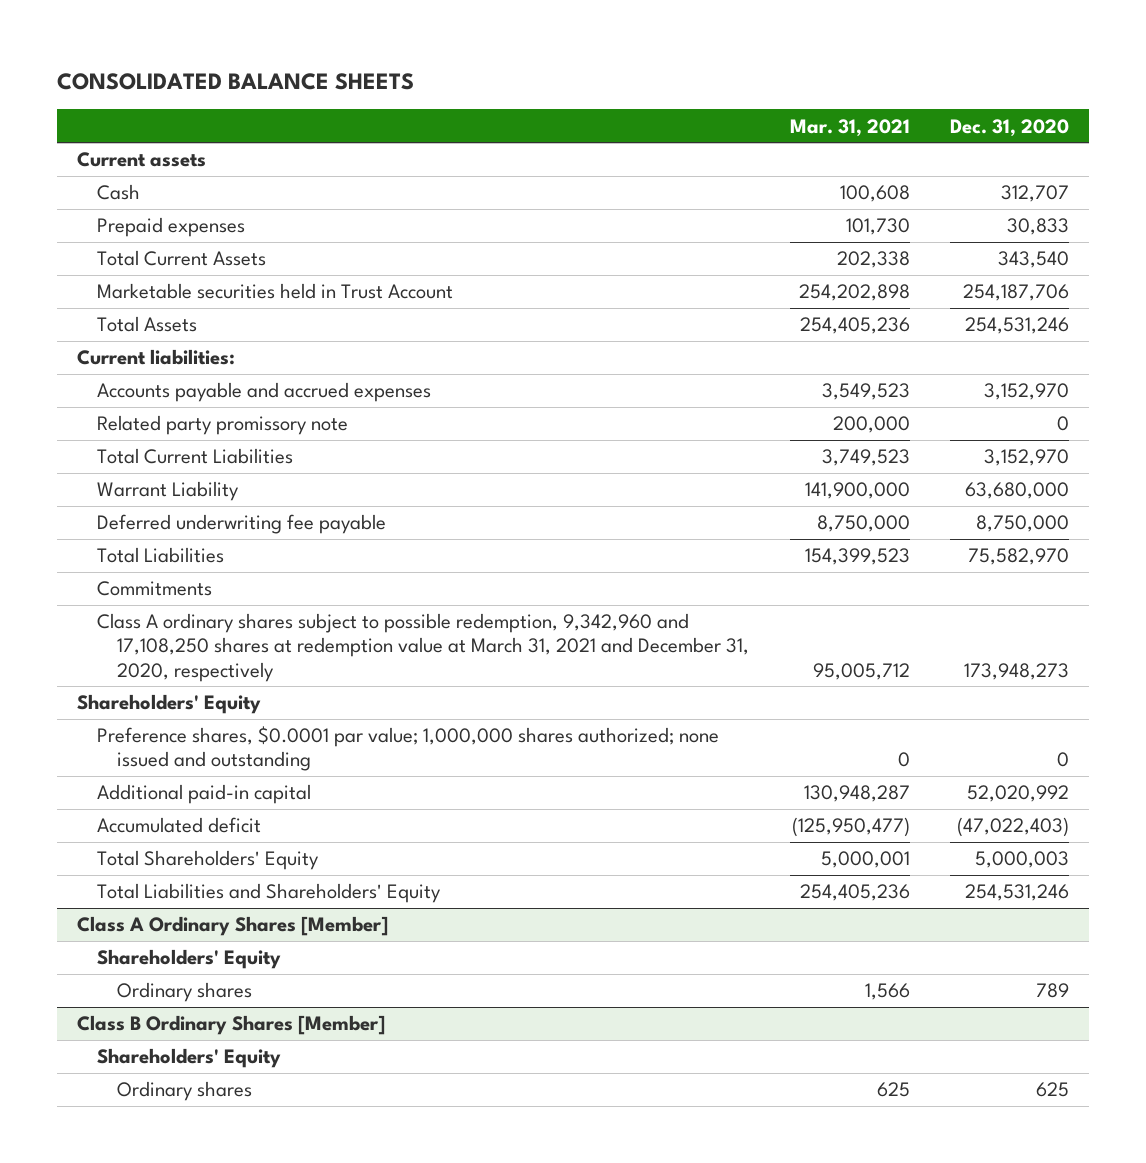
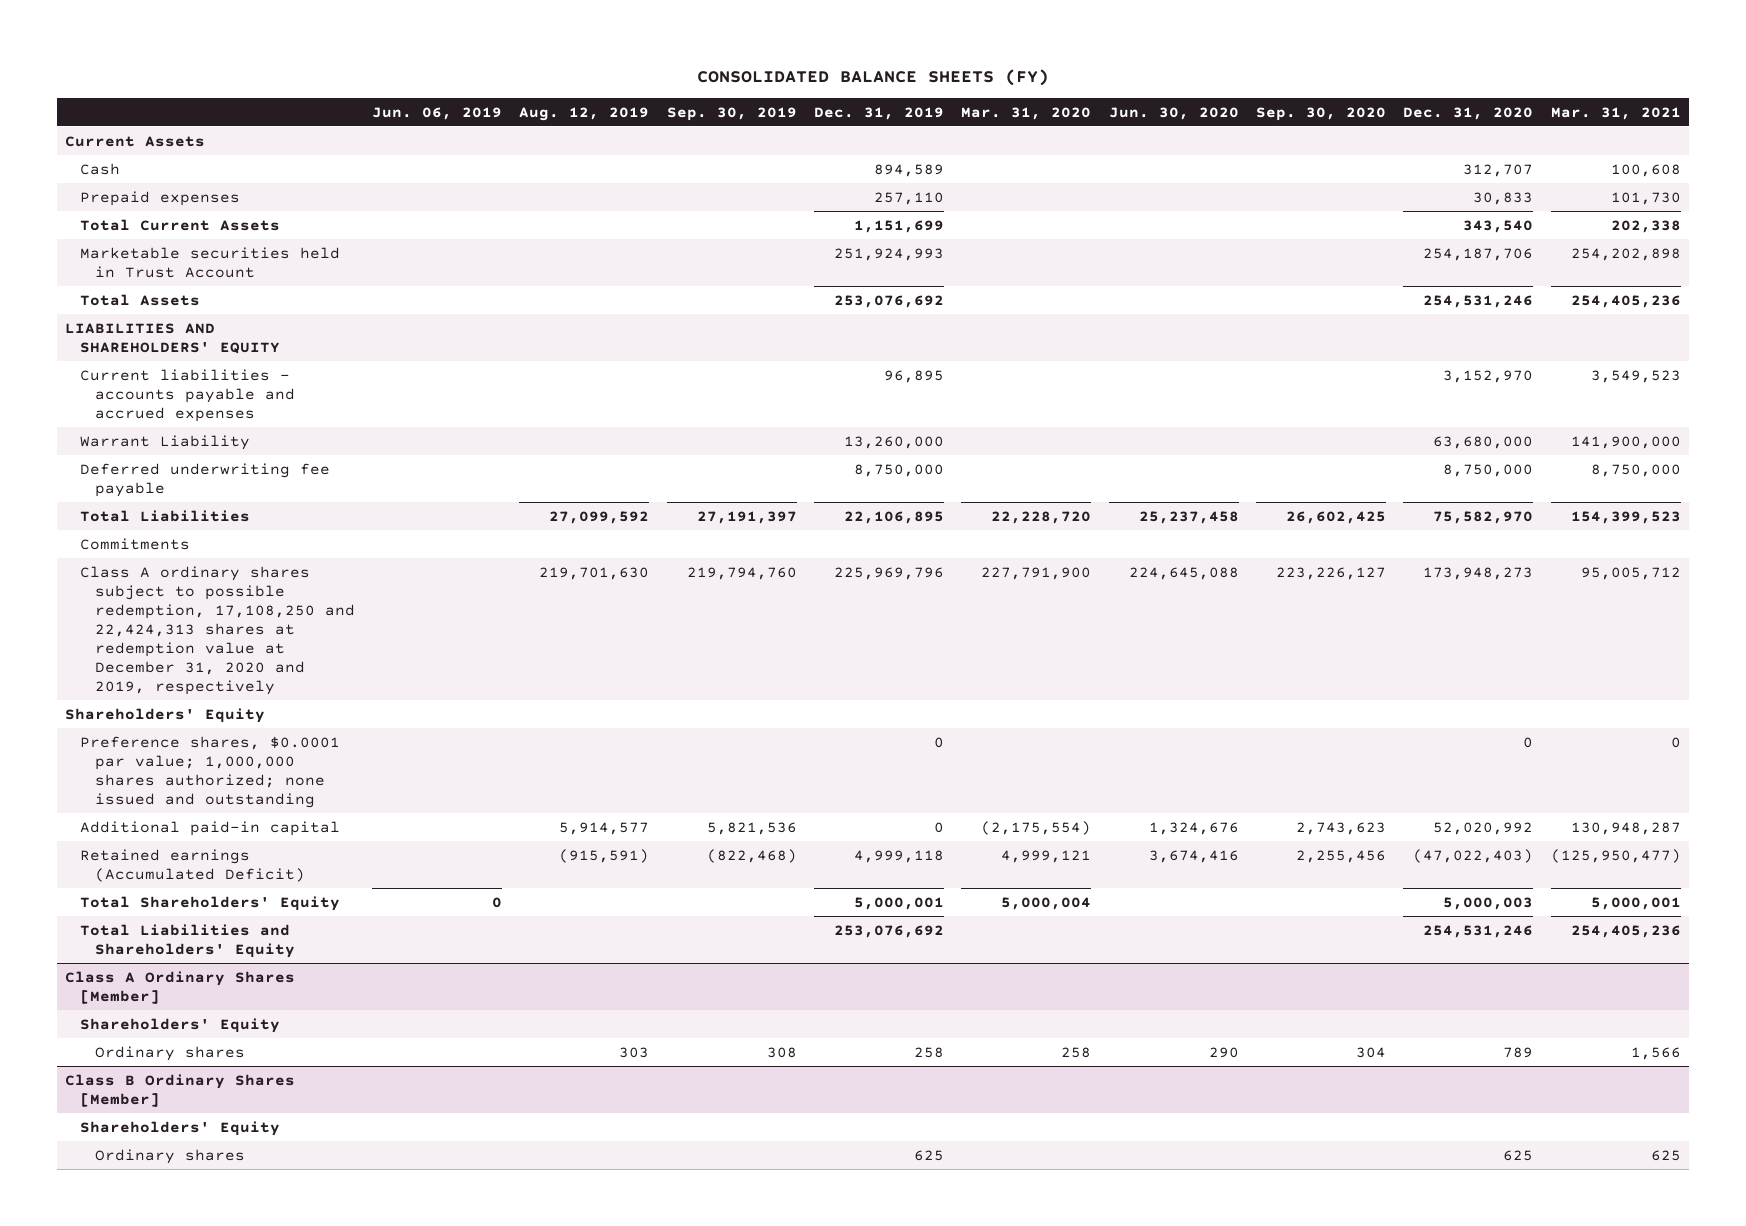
[56,72,414,90] CONSOLIDATED BALANCE SHEETS -> [697,68,1050,86] CONSOLIDATED BALANCE SHEETS (FY)
none -> [372,106,503,120] Jun. 06, 2019
none -> [519,106,650,121] Aug. 12, 2019
none -> [666,106,797,121] Sep. 30, 2019
none -> [814,106,945,120] Dec. 31, 2019
none -> [961,106,1092,120] Mar. 31, 2020
none -> [1108,106,1239,120] Jun. 30, 2020
none -> [1256,106,1387,121] Sep. 30, 2020
[77,152,207,168] Current assets -> [65,135,206,147] Current Assets
[77,349,236,366] Current liabilities: -> none
[97,415,349,436] Related party promissory note -> none
[97,448,294,465] Total Current Liabilities -> none
none -> [65,322,281,354] LIABILITIES AND SHAREHOLDERS' EQUITY
[97,382,432,403] Accounts payable and accrued expenses -> [80,368,295,422] Current liabilities - accounts payable and accrued expenses
[97,613,749,682] Class A ordinary shares subject to possible redemption, 9,342,960 and 17,108,250 shares at redemption value at March 31, 2021 and December 31, 2020, respectively -> [80,565,355,696] Class A ordinary shares subject to possible redemption, 17,108,250 and 22,424,313 shares at redemption value at December 31, 2020 and 2019, respectively
[97,817,262,834] Accumulated deficit -> [80,848,305,882] Retained earnings (Accumulated Deficit)

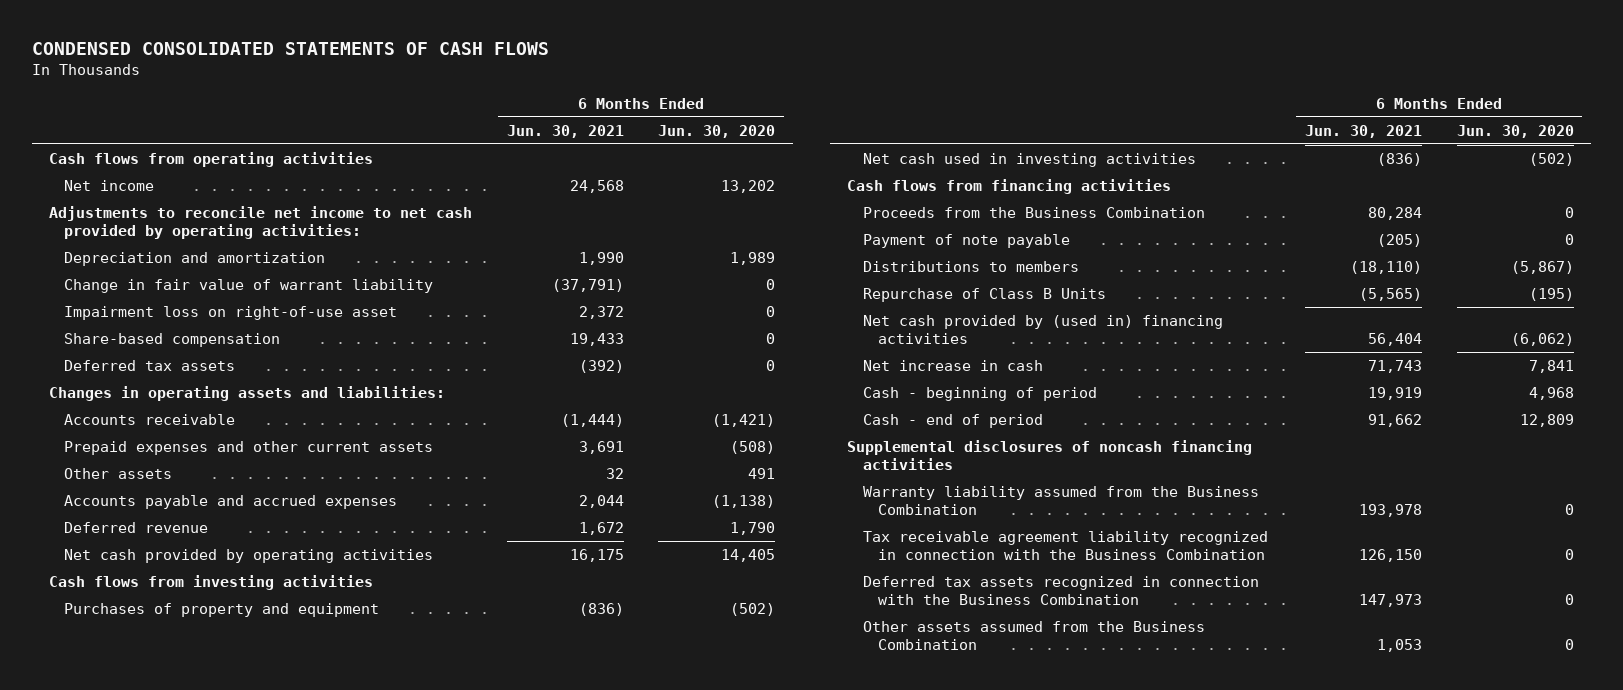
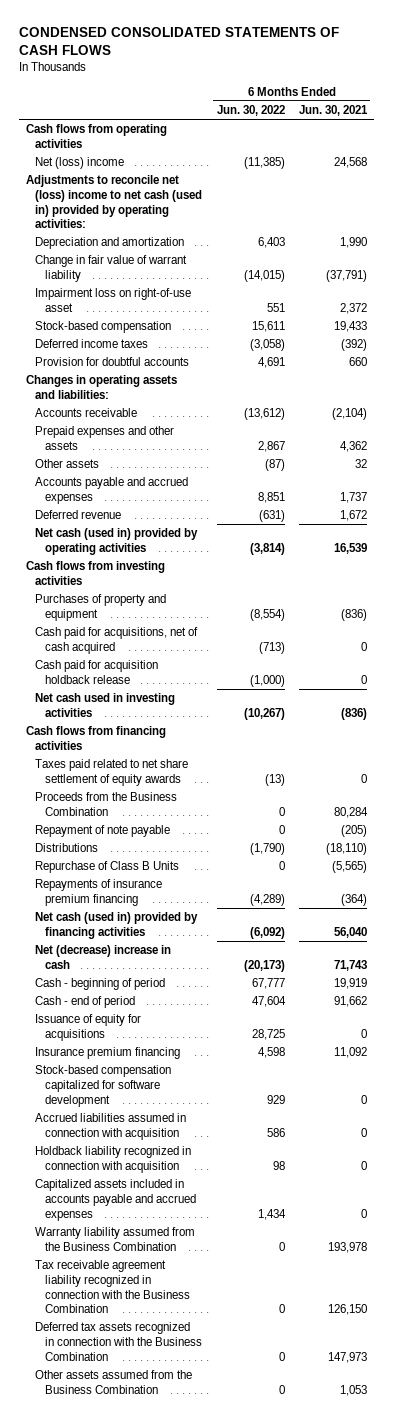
[658,124,776,138] Jun. 30, 2020 -> none
none -> [216,105,285,117] Jun. 30, 2022
[64,179,155,191] Net income -> [35,157,125,170] Net (loss) income
[48,205,472,240] Adjustments to reconcile net income to net cash provided by operating activities: -> [25,175,203,229] Adjustments to reconcile net (loss) income to net cash (used in) provided by operating activities:
[64,332,281,347] Share-based compensation -> [35,321,172,334] Stock-based compensation
[64,359,236,371] Deferred tax assets -> [35,339,149,349] Deferred income taxes
none -> [35,357,190,367] Provision for doubtful accounts
[560,413,624,427] (1,444) -> [331,408,367,421] (2,104)
[64,440,434,455] Prepaid expenses and other current assets -> [35,426,175,450] Prepaid expenses and other assets
[578,440,624,454] 3,691 -> [339,440,367,452] 4,362
[578,494,624,508] 2,044 -> [339,491,367,503] 1,737
[64,548,434,563] Net cash provided by operating activities -> [35,528,199,555] Net cash (used in) provided by operating activities
[569,548,624,562] 16,175 -> [333,542,367,554] 16,539
none -> [35,627,199,654] Cash paid for acquisitions, net of cash acquired
none -> [35,660,159,684] Cash paid for acquisition holdback release
none -> [35,759,189,786] Taxes paid related to net share settlement of equity awards
[862,233,1070,248] Payment of note payable -> [35,825,171,838] Repayment of note payable
[862,260,1079,272] Distributions to members -> [35,843,99,853] Distributions
none -> [35,879,163,906] Repayments of insurance premium financing
[862,314,1223,345] Net cash provided by (used in) financing activities -> [35,912,199,939] Net cash (used in) provided by financing activities
[1368,333,1423,347] 56,404 -> [333,926,367,938] 56,040
[862,359,1043,371] Net increase in cash -> [35,945,172,969] Net (decrease) increase in cash
[847,439,1253,471] Supplemental disclosures of noncash financing activities -> none
none -> [35,1014,142,1041] Issuance of equity for acquisitions
none -> [35,1047,181,1060] Insurance premium financing
none -> [35,1065,172,1107] Stock-based compensation capitalized for software development
none -> [35,1113,187,1140] Accrued liabilities assumed in connection with acquisition
none -> [35,1146,192,1173] Holdback liability recognized in connection with acquisition
none -> [35,1179,196,1221] Capitalized assets included in accounts payable and accrued expenses

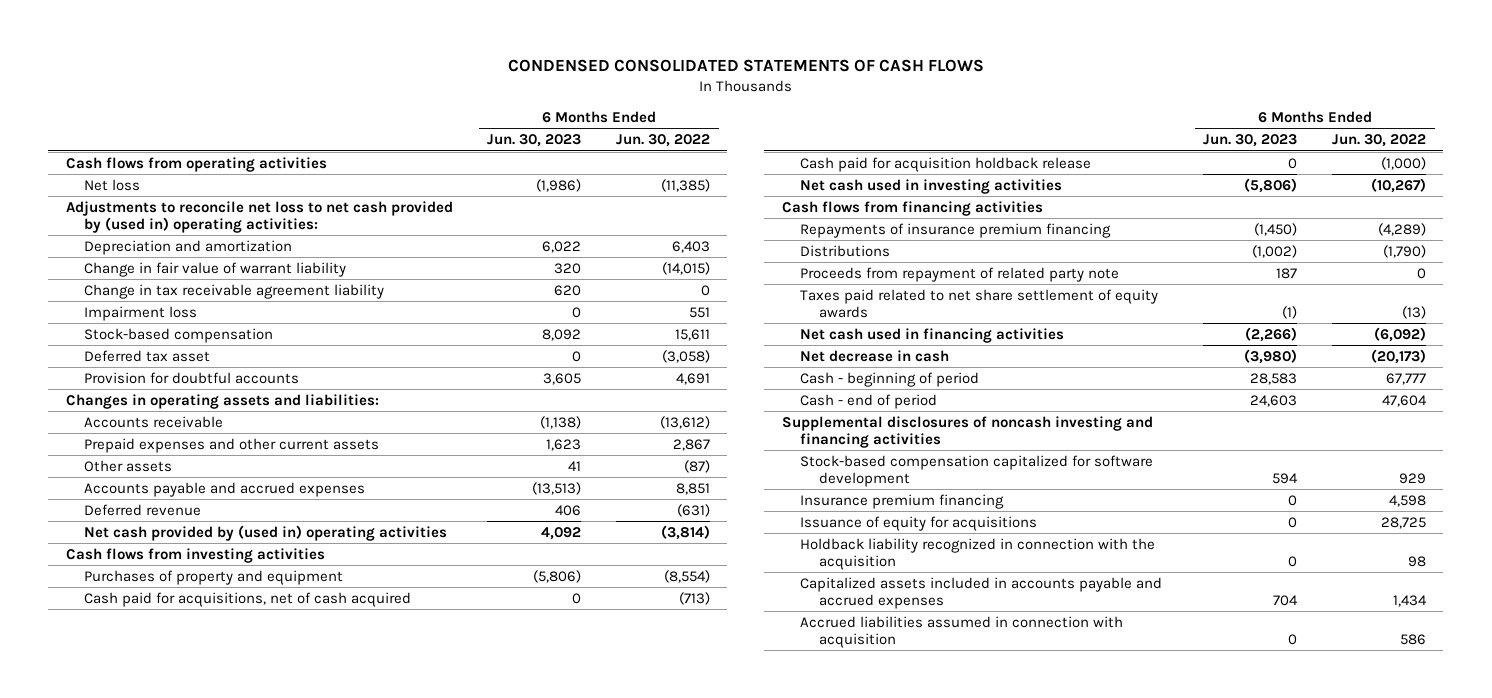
[298,105,368,117] Jun. 30, 2021 -> none
none -> [487,134,582,148] Jun. 30, 2023
[35,157,125,170] Net (loss) income -> [84,178,141,191] Net loss
[25,175,203,229] Adjustments to reconcile net (loss) income to net cash (used in) provided by operating activities: -> [65,200,453,233] Adjustments to reconcile net loss to net cash provided by (used in) operating activities:
none -> [84,283,385,299] Change in tax receivable agreement liability
[35,288,192,312] Impairment loss on right-of-use asset -> [84,305,198,321] Impairment loss
[35,339,149,349] Deferred income taxes -> [84,349,211,362] Deferred tax asset
[35,426,175,450] Prepaid expenses and other assets -> [84,437,380,453] Prepaid expenses and other current assets
[35,528,199,555] Net cash (used in) provided by operating activities -> [84,524,448,541] Net cash provided by (used in) operating activities
[35,792,178,816] Proceeds from the Business Combination -> none
[35,825,171,838] Repayment of note payable -> none
[35,861,180,874] Repurchase of Class B Units -> none
[35,843,99,853] Distributions -> [800,244,891,257] Distributions
none -> [800,266,1120,282] Proceeds from repayment of related party note
[35,759,189,786] Taxes paid related to net share settlement of equity awards -> [800,288,1159,318] Taxes paid related to net share settlement of equity awards
[35,912,199,939] Net cash (used in) provided by financing activities -> [800,327,1065,343] Net cash used in financing activities
[35,945,172,969] Net (decrease) increase in cash -> [800,349,950,362] Net decrease in cash
none -> [781,415,1153,448] Supplemental disclosures of noncash investing and financing activities
[35,1047,181,1060] Insurance premium financing -> [800,493,1005,509] Insurance premium financing
[35,1014,142,1041] Issuance of equity for acquisitions -> [800,515,1038,531] Issuance of equity for acquisitions
[35,1146,192,1173] Holdback liability recognized in connection with acquisition -> [800,537,1156,570] Holdback liability recognized in connection with the acquisition
[35,1227,196,1251] Warranty liability assumed from the Business Combination -> none
[35,1260,190,1314] Tax receivable agreement liability recognized in connection with the Business Combination -> none
[35,1322,202,1361] Deferred tax assets recognized in connection with the Business Combination -> none
[35,1370,193,1394] Other assets assumed from the Business Combination -> none
[35,1113,187,1140] Accrued liabilities assumed in connection with acquisition -> [800,615,1124,648] Accrued liabilities assumed in connection with acquisition

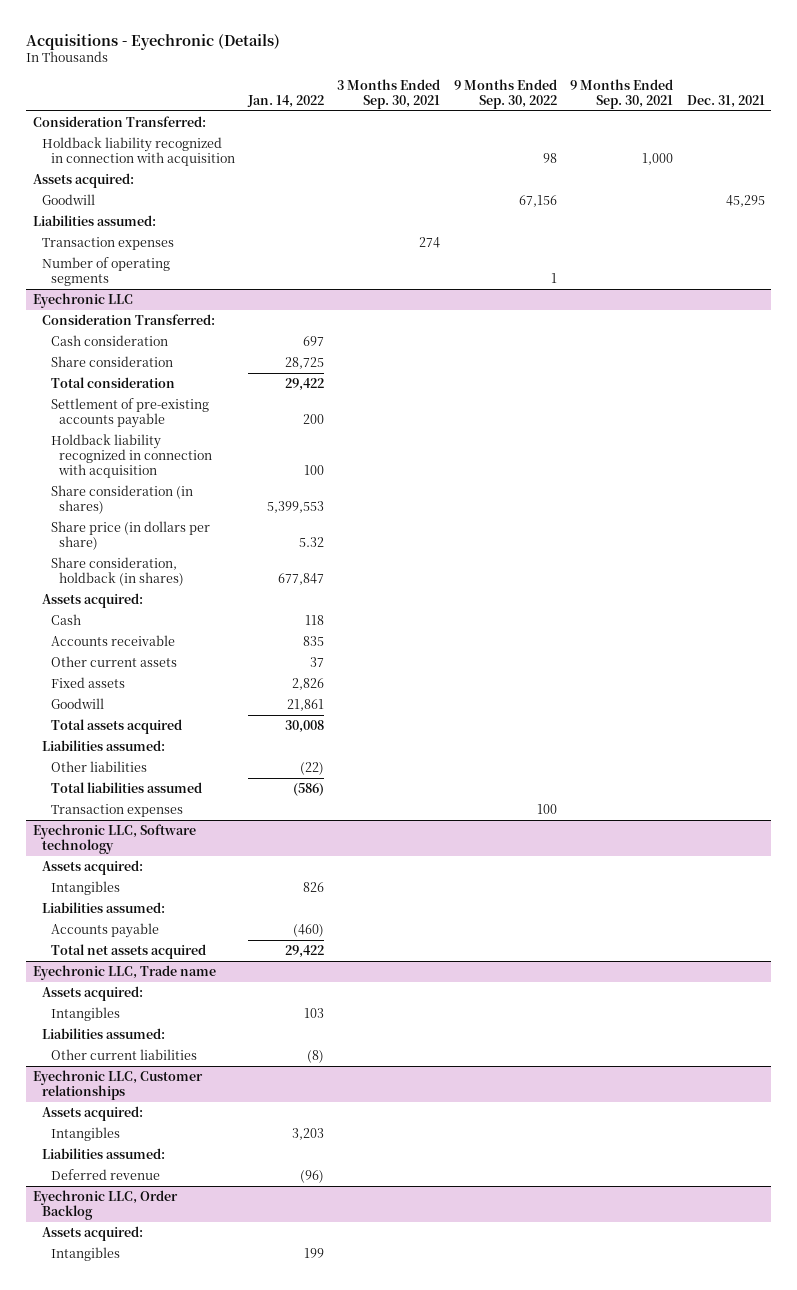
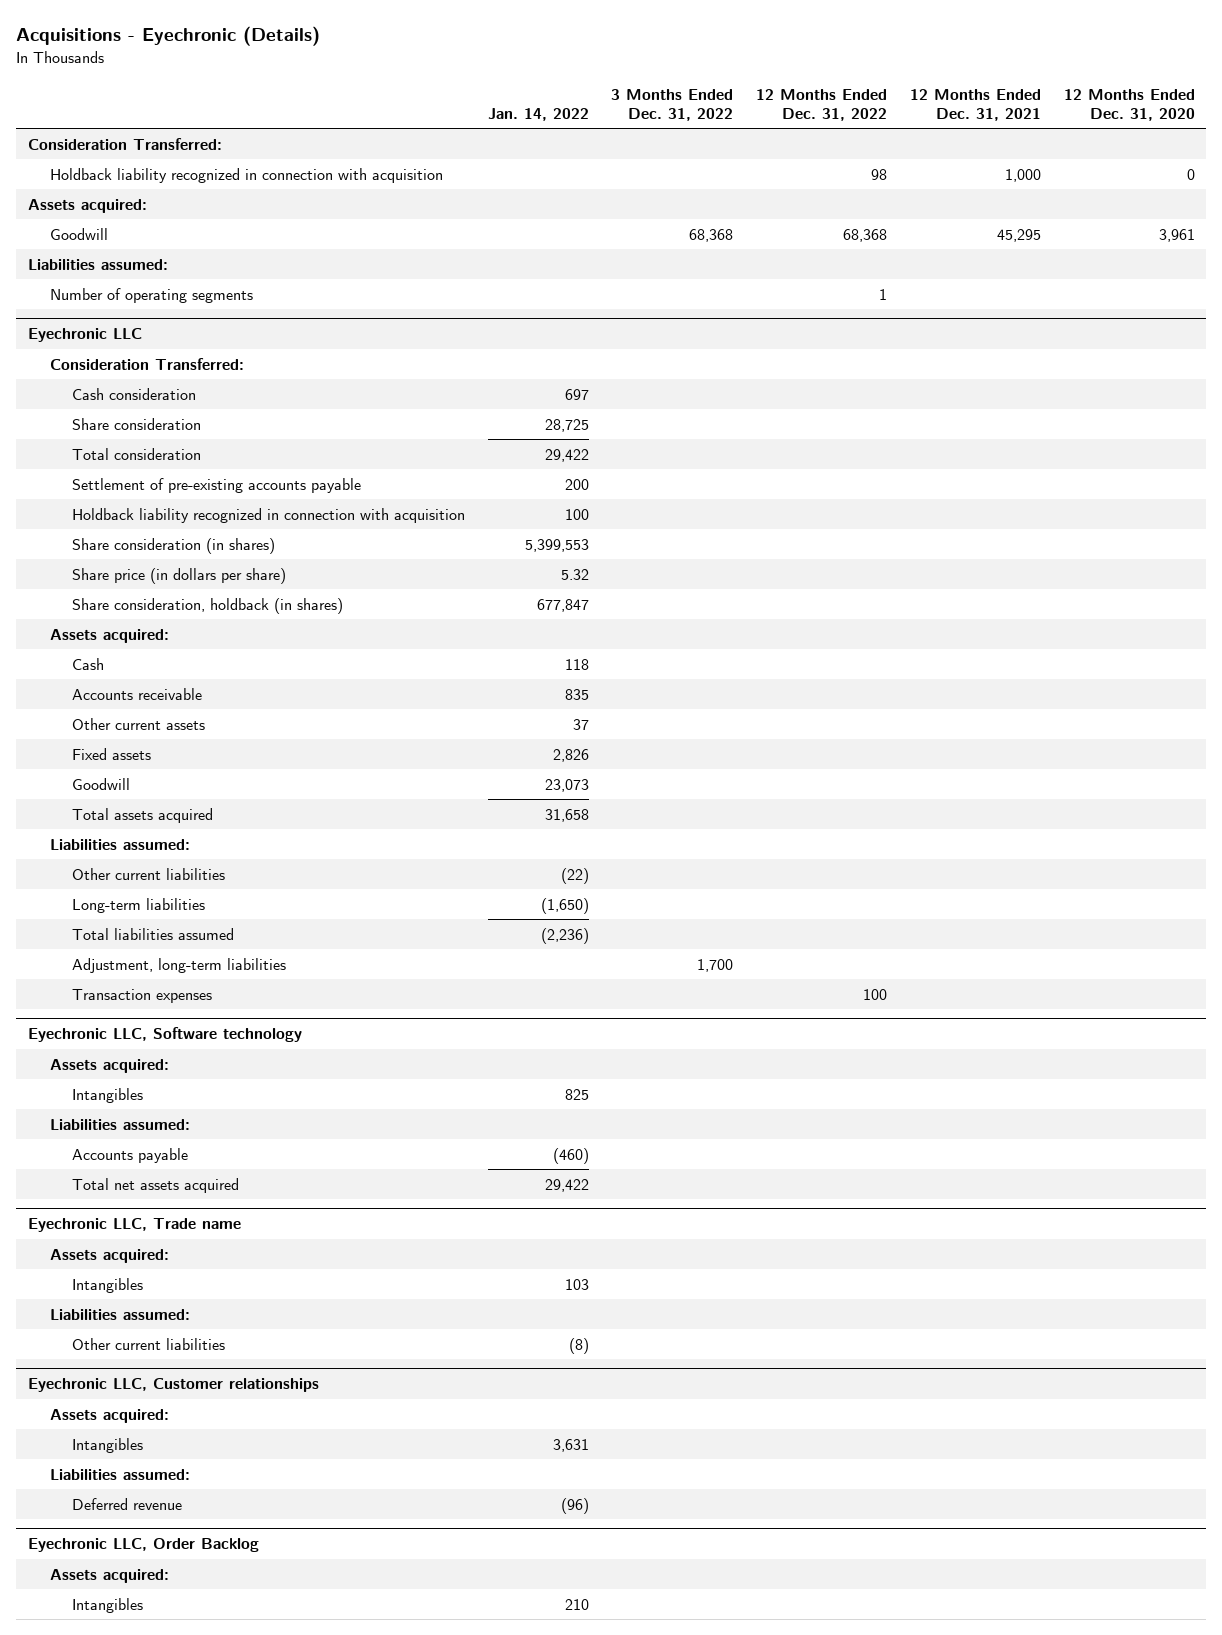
[337,78,441,109] 3 Months Ended Sep. 30, 2021 -> none
[453,78,557,109] 9 Months Ended Sep. 30, 2022 -> none
[570,78,674,109] 9 Months Ended Sep. 30, 2021 -> none
[686,94,765,108] Dec. 31, 2021 -> none
none -> [611,88,734,121] 3 Months Ended Dec. 31, 2022
none -> [756,88,888,121] 12 Months Ended Dec. 31, 2022
none -> [910,88,1042,121] 12 Months Ended Dec. 31, 2021
none -> [1063,88,1195,121] 12 Months Ended Dec. 31, 2020
[41,236,174,250] Transaction expenses -> none
[287,698,325,711] 21,861 -> [544,778,589,792] 23,073
[285,719,325,733] 30,008 -> [544,808,589,822] 31,658
[50,760,147,772] Other liabilities -> [71,867,225,880] Other current liabilities
none -> [71,897,205,913] Long-term liabilities
[293,782,325,796] (586) -> [540,927,589,944] (2,236)
none -> [71,957,286,973] Adjustment, long-term liabilities
[303,881,325,892] 826 -> [564,1088,589,1100] 825
[292,1127,325,1140] 3,203 -> [552,1438,589,1452] 3,631
[304,1247,325,1258] 199 -> [564,1598,589,1610] 210

